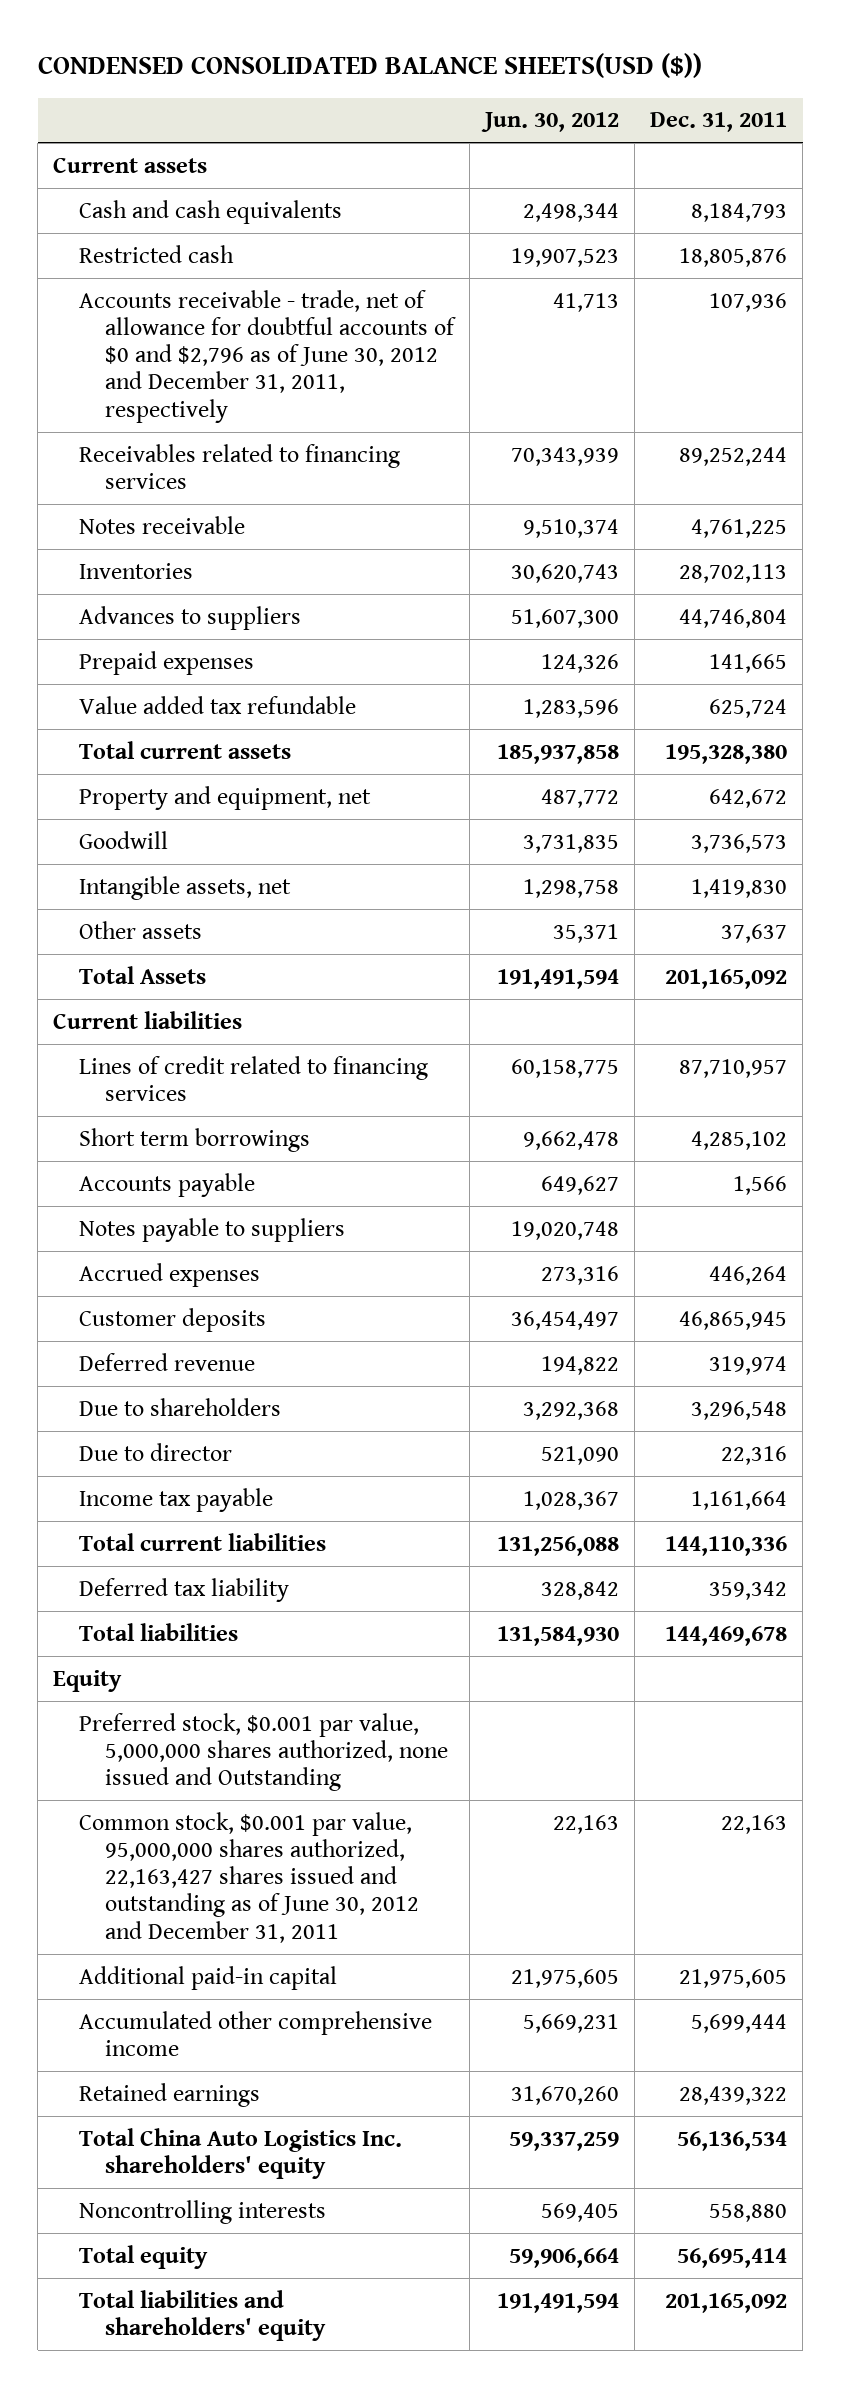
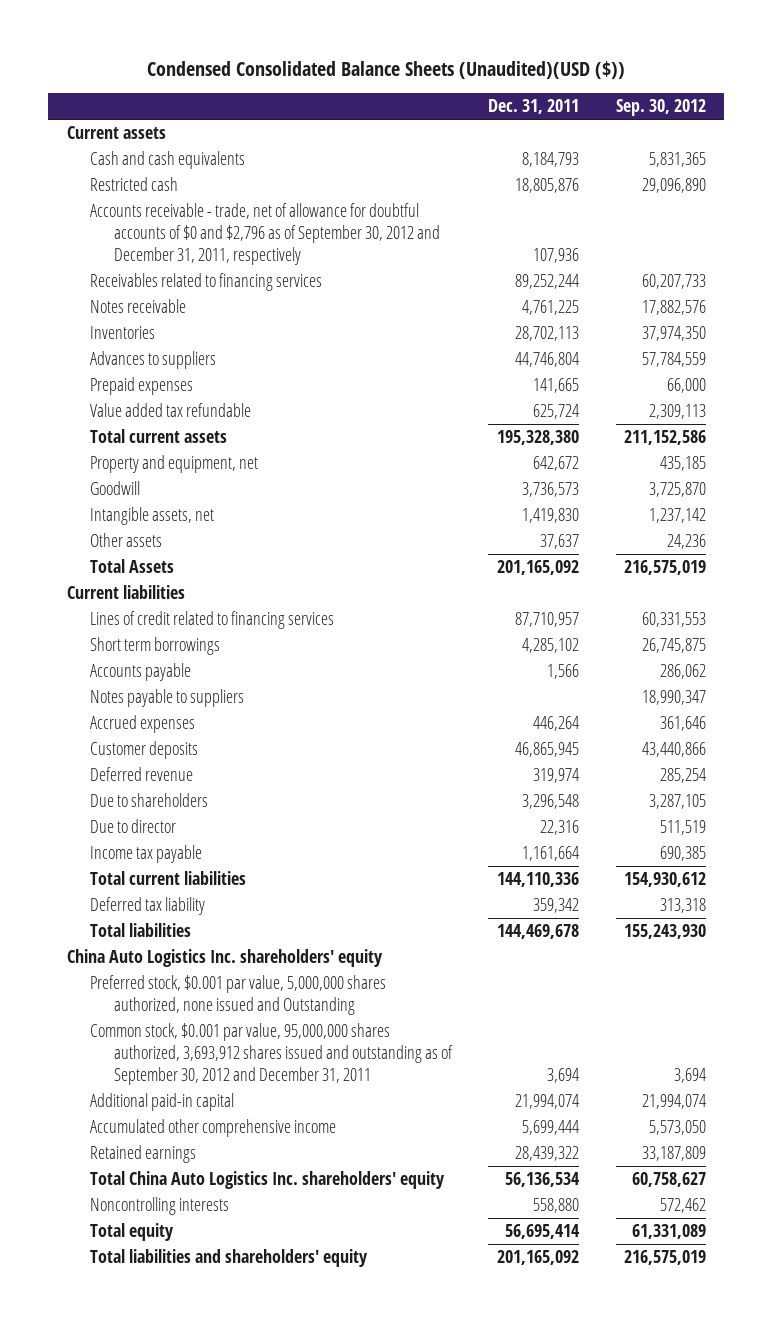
[37,53,702,79] CONDENSED CONSOLIDATED BALANCE SHEETS(USD ($)) -> [147,60,626,79] Condensed Consolidated Balance Sheets (Unaudited)(USD ($))
[481,112,620,133] Jun. 30, 2012 -> none
none -> [615,99,706,117] Sep. 30, 2012
[79,289,456,423] Accounts receivable - trade, net of allowance for doubtful accounts of $0 and $2,796 as of June 30, 2012 and December 31, 2011, respectively -> [90,203,440,265] Accounts receivable - trade, net of allowance for doubtful accounts of $0 and $2,796 as of September 30, 2012 and December 31, 2011, respectively
[53,1669,123,1692] Equity -> [66,949,383,968] China Auto Logistics Inc. shareholders' equity
[79,1811,419,1943] Common stock, $0.001 par value, 95,000,000 shares authorized, 22,163,427 shares issued and outstanding as of June 30, 2012 and December 31, 2011 -> [90,1023,453,1085] Common stock, $0.001 par value, 95,000,000 shares authorized, 3,693,912 shares issued and outstanding as of September 30, 2012 and December 31, 2011
[721,1814,788,1834] 22,163 -> [547,1067,580,1083] 3,694
[679,1968,788,1988] 21,975,605 -> [515,1094,580,1110] 21,994,074

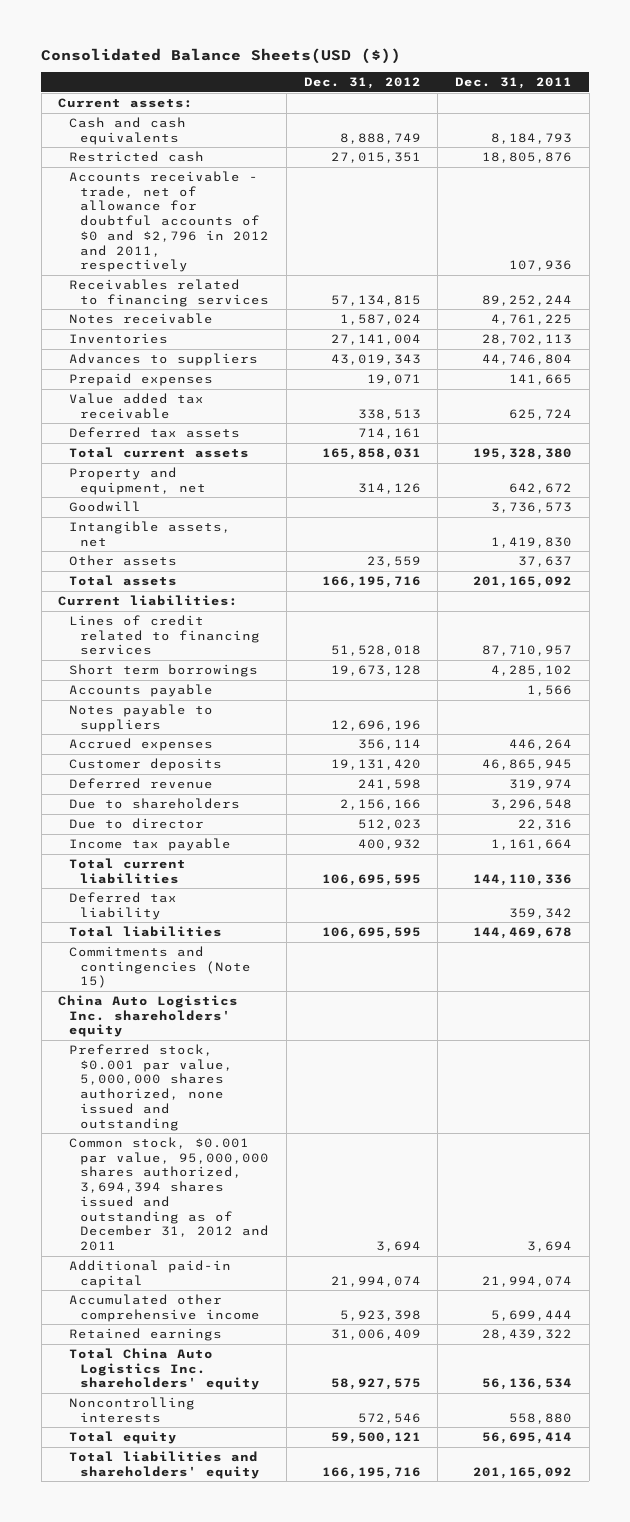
[147,60,626,79] Condensed Consolidated Balance Sheets (Unaudited)(USD ($)) -> [41,47,402,64] Consolidated Balance Sheets(USD ($))
[615,99,706,117] Sep. 30, 2012 -> none
none -> [303,76,421,89] Dec. 31, 2012
[66,126,166,140] Current assets -> [58,98,194,109] Current assets:
[90,203,440,265] Accounts receivable - trade, net of allowance for doubtful accounts of $0 and $2,796 as of September 30, 2012 and December 31, 2011, respectively -> [69,171,270,273] Accounts receivable - trade, net of allowance for doubtful accounts of $0 and $2,796 in 2012 and 2011, respectively
[90,403,252,418] Value added tax refundable -> [69,393,205,419] Value added tax receivable
none -> [69,427,241,439] Deferred tax assets
[90,559,175,574] Total Assets -> [69,575,178,587] Total assets
[66,585,185,600] Current liabilities -> [58,595,239,607] Current liabilities:
none -> [69,946,252,989] Commitments and contingencies (Note 15)
[90,975,387,1015] Preferred stock, $0.001 par value, 5,000,000 shares authorized, none issued and Outstanding -> [69,1044,234,1131] Preferred stock, $0.001 par value, 5,000,000 shares authorized, none issued and outstanding
[90,1023,453,1085] Common stock, $0.001 par value, 95,000,000 shares authorized, 3,693,912 shares issued and outstanding as of September 30, 2012 and December 31, 2011 -> [69,1137,270,1252] Common stock, $0.001 par value, 95,000,000 shares authorized, 3,694,394 shares issued and outstanding as of December 31, 2012 and 2011

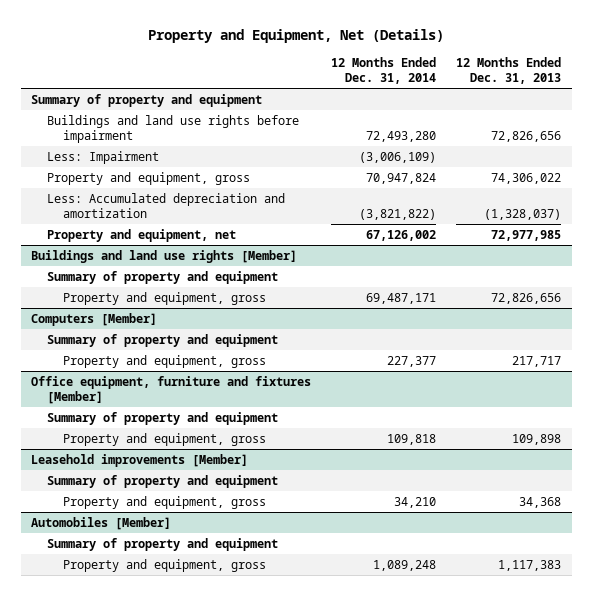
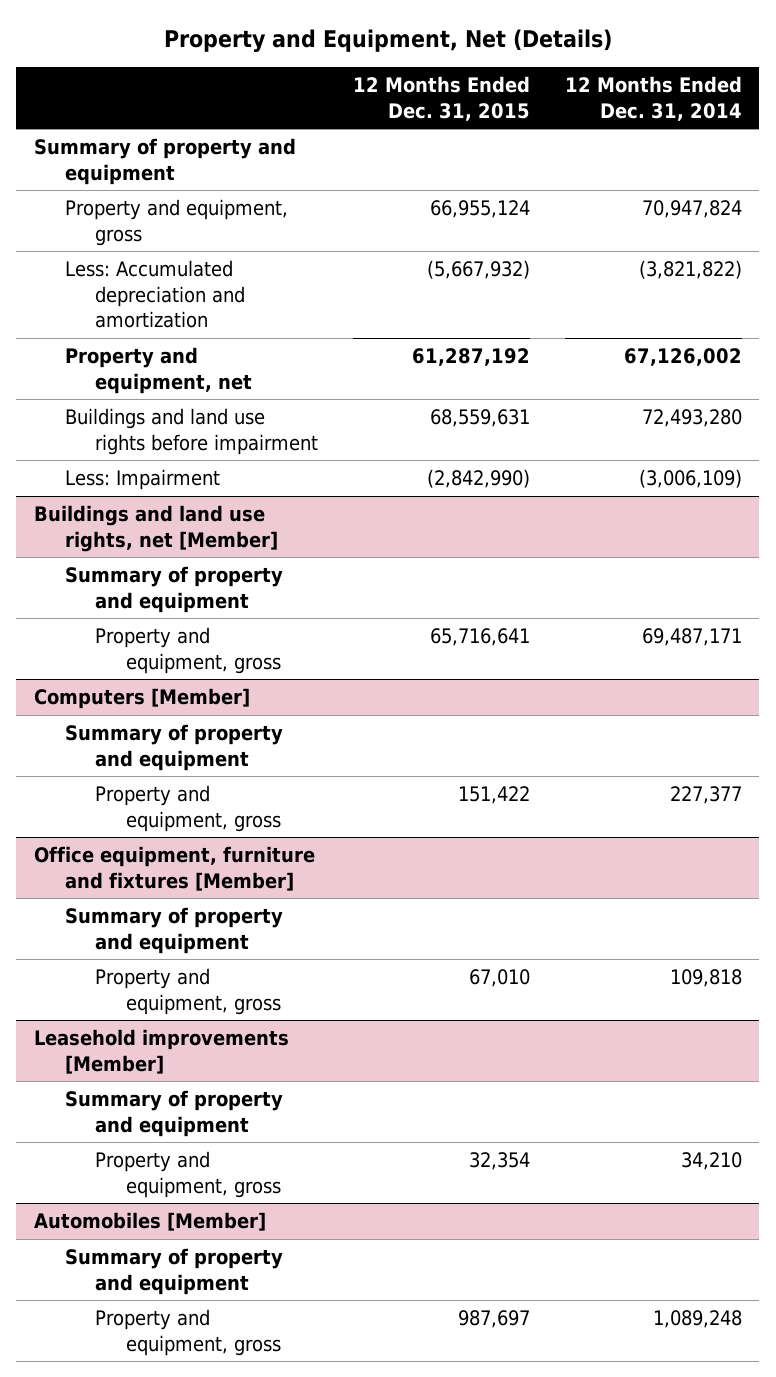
[456,56,562,84] 12 Months Ended Dec. 31, 2013 -> none
none -> [353,76,531,121] 12 Months Ended Dec. 31, 2015
[47,114,300,143] Buildings and land use rights before impairment -> [64,408,319,455] Buildings and land use rights before impairment
[47,150,160,164] Less: Impairment -> [64,469,220,491] Less: Impairment
[31,249,298,263] Buildings and land use rights [Member] -> [33,505,278,552] Buildings and land use rights, net [Member]

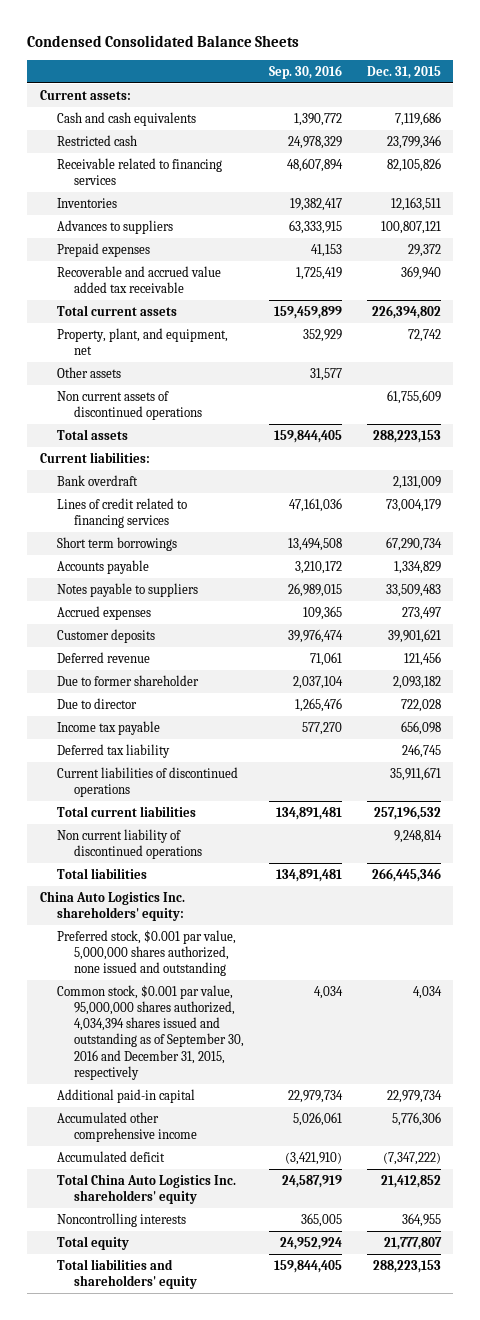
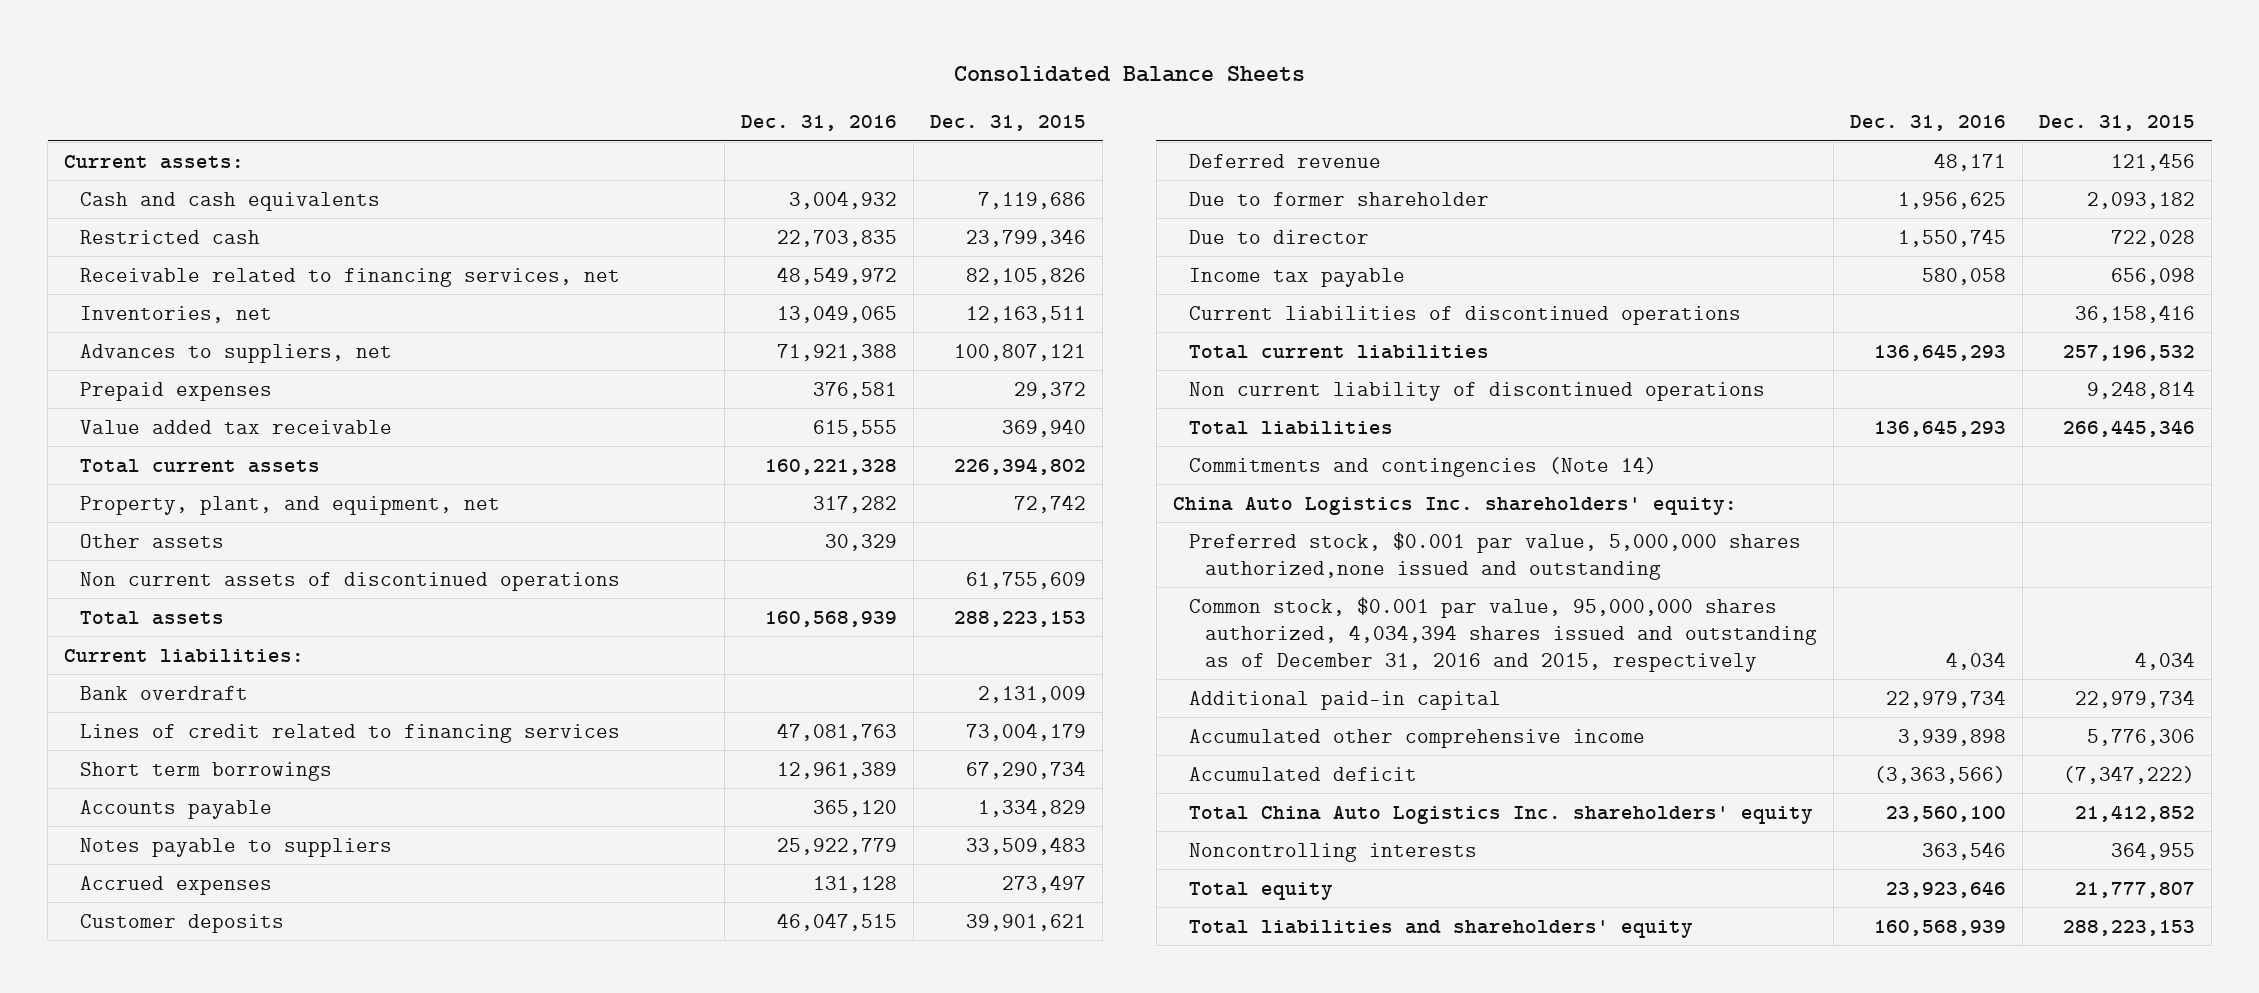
[27,35,300,48] Condensed Consolidated Balance Sheets -> [953,66,1305,83] Consolidated Balance Sheets
[268,64,342,79] Sep. 30, 2016 -> none
none -> [741,115,898,132] Dec. 31, 2016
[56,157,222,185] Receivable related to financing services -> [80,267,621,287] Receivable related to financing services, net
[56,197,117,208] Inventories -> [80,305,273,323] Inventories, net
[56,219,173,234] Advances to suppliers -> [80,343,393,363] Advances to suppliers, net
[56,265,221,293] Recoverable and accrued value added tax receivable -> [80,419,393,434] Value added tax receivable
[56,743,170,758] Deferred tax liability -> none
[389,766,441,781] 35,911,671 -> [2075,304,2196,323] 36,158,416
none -> [1189,456,1658,477] Commitments and contingencies (Note 14)
[56,929,236,977] Preferred stock, $0.001 par value, 5,000,000 shares authorized, none issued and outstanding -> [1189,531,1802,580] Preferred stock, $0.001 par value, 5,000,000 shares authorized,none issued and outstanding
[56,984,244,1080] Common stock, $0.001 par value, 95,000,000 shares authorized, 4,034,394 shares issued and outstanding as of September 30, 2016 and December 31, 2015, respectively -> [1189,596,1818,672] Common stock, $0.001 par value, 95,000,000 shares authorized, 4,034,394 shares issued and outstanding as of December 31, 2016 and 2015, respectively

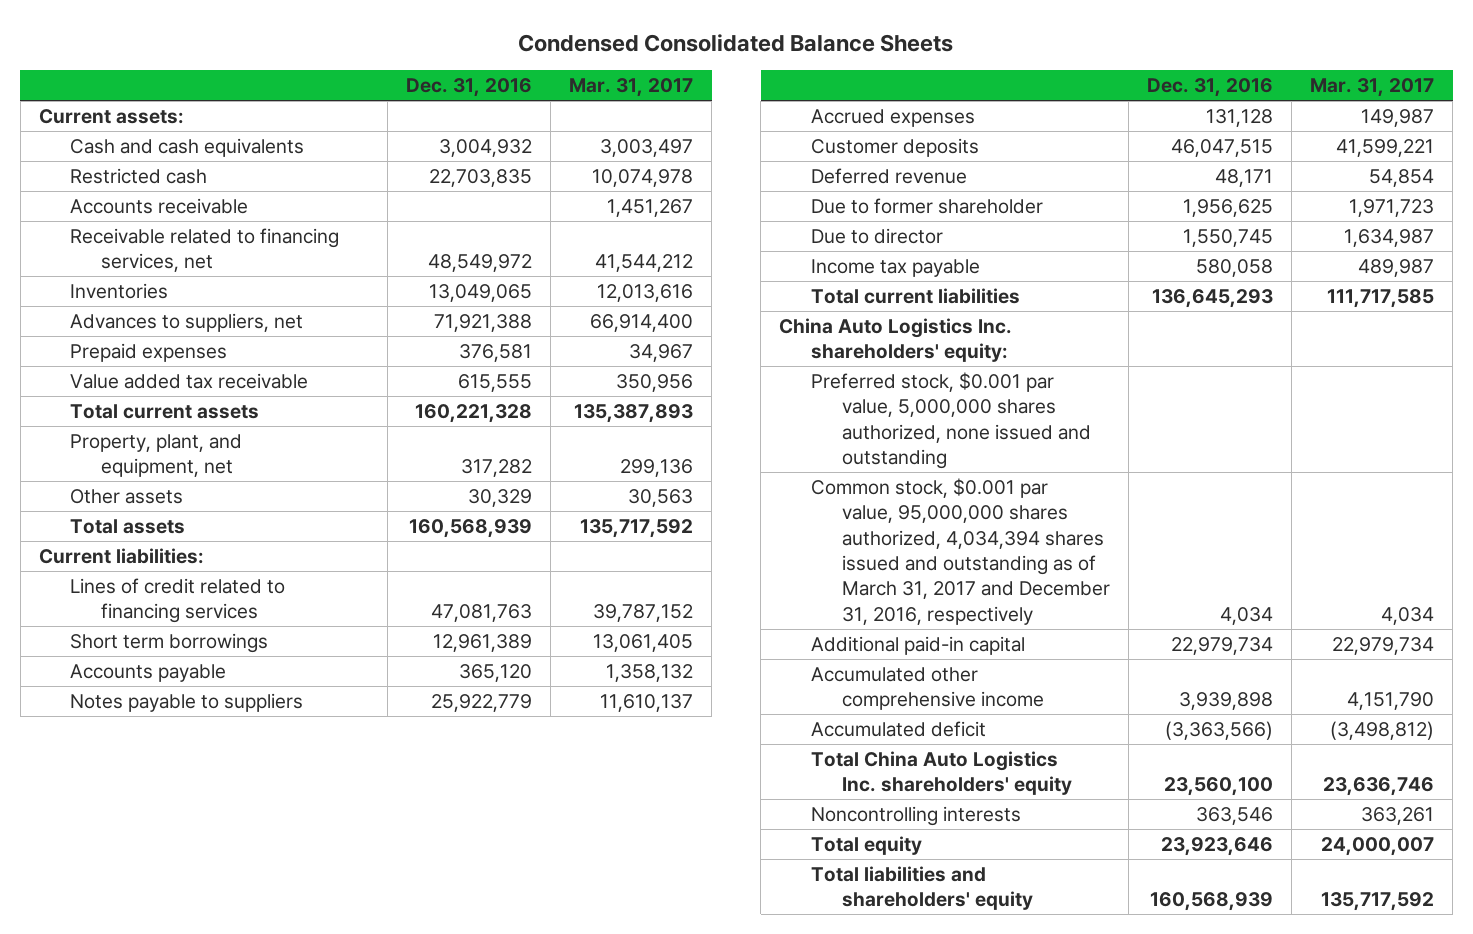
[953,66,1305,83] Consolidated Balance Sheets -> [518,33,954,52] Condensed Consolidated Balance Sheets
[930,115,1087,132] Dec. 31, 2015 -> none
none -> [569,78,694,98] Mar. 31, 2017
none -> [69,198,248,215] Accounts receivable
[80,305,273,323] Inventories, net -> [69,283,168,300] Inventories
[80,571,621,591] Non current assets of discontinued operations -> none
[80,685,249,700] Bank overdraft -> none
[1189,305,1742,325] Current liabilities of discontinued operations -> none
[1189,381,1766,401] Non current liability of discontinued operations -> none
[1189,420,1394,435] Total liabilities -> none
[1189,456,1658,477] Commitments and contingencies (Note 14) -> none
[1189,531,1802,580] Preferred stock, $0.001 par value, 5,000,000 shares authorized,none issued and outstanding -> [810,372,1091,469] Preferred stock, $0.001 par value, 5,000,000 shares authorized, none issued and outstanding
[1189,596,1818,672] Common stock, $0.001 par value, 95,000,000 shares authorized, 4,034,394 shares issued and outstanding as of December 31, 2016 and 2015, respectively -> [810,478,1110,625] Common stock, $0.001 par value, 95,000,000 shares authorized, 4,034,394 shares issued and outstanding as of March 31, 2017 and December 31, 2016, respectively

